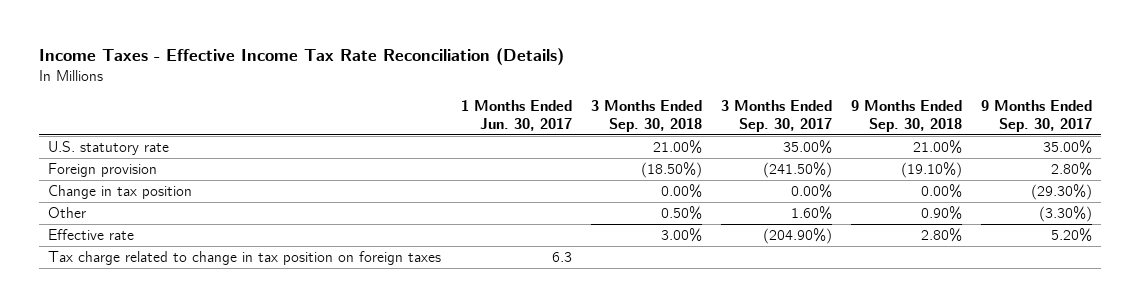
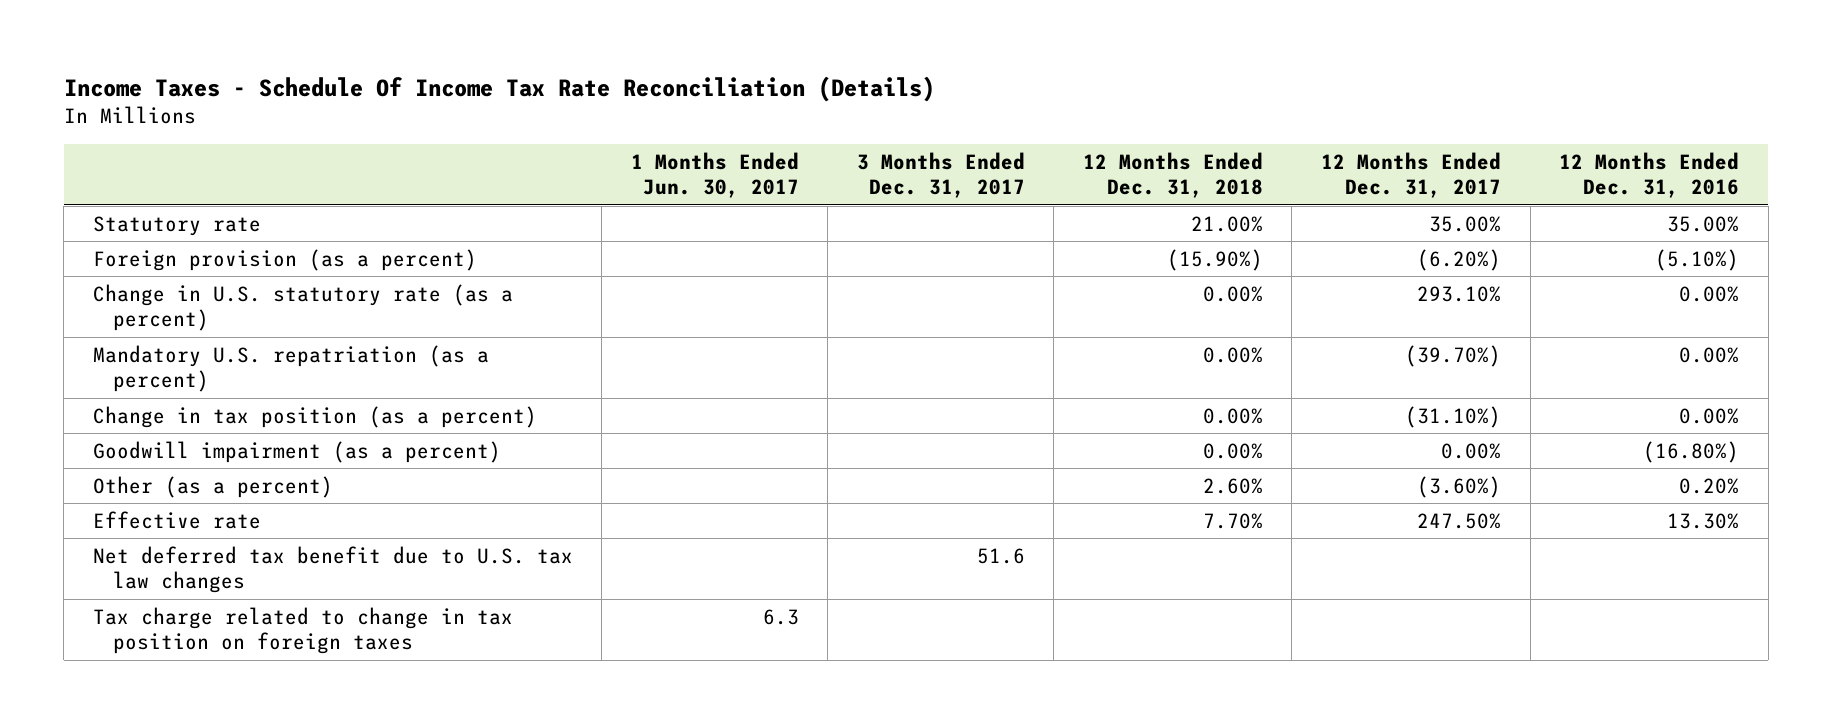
[38,48,564,66] Income Taxes - Effective Income Tax Rate Reconciliation (Details) -> [63,75,935,102] Income Taxes - Schedule Of Income Tax Rate Reconciliation (Details)
[590,100,702,132] 3 Months Ended Sep. 30, 2018 -> none
[720,100,832,132] 3 Months Ended Sep. 30, 2017 -> none
[850,100,962,132] 9 Months Ended Sep. 30, 2018 -> none
[980,100,1092,132] 9 Months Ended Sep. 30, 2017 -> none
none -> [856,151,1025,199] 3 Months Ended Dec. 31, 2017
none -> [1082,151,1263,199] 12 Months Ended Dec. 31, 2018
none -> [1320,151,1501,199] 12 Months Ended Dec. 31, 2017
none -> [1559,151,1740,199] 12 Months Ended Dec. 31, 2016
[48,141,170,156] U.S. statutory rate -> [92,215,261,236] Statutory rate
[48,163,158,178] Foreign provision -> [92,248,477,271] Foreign provision (as a percent)
none -> [92,283,513,332] Change in U.S. statutory rate (as a percent)
none -> [92,344,489,393] Mandatory U.S. repatriation (as a percent)
[48,185,193,200] Change in tax position -> [92,405,537,428] Change in tax position (as a percent)
none -> [92,440,501,463] Goodwill impairment (as a percent)
[48,207,87,219] Other -> [92,475,333,498] Other (as a percent)
none -> [92,545,573,594] Net deferred tax benefit due to U.S. tax law changes

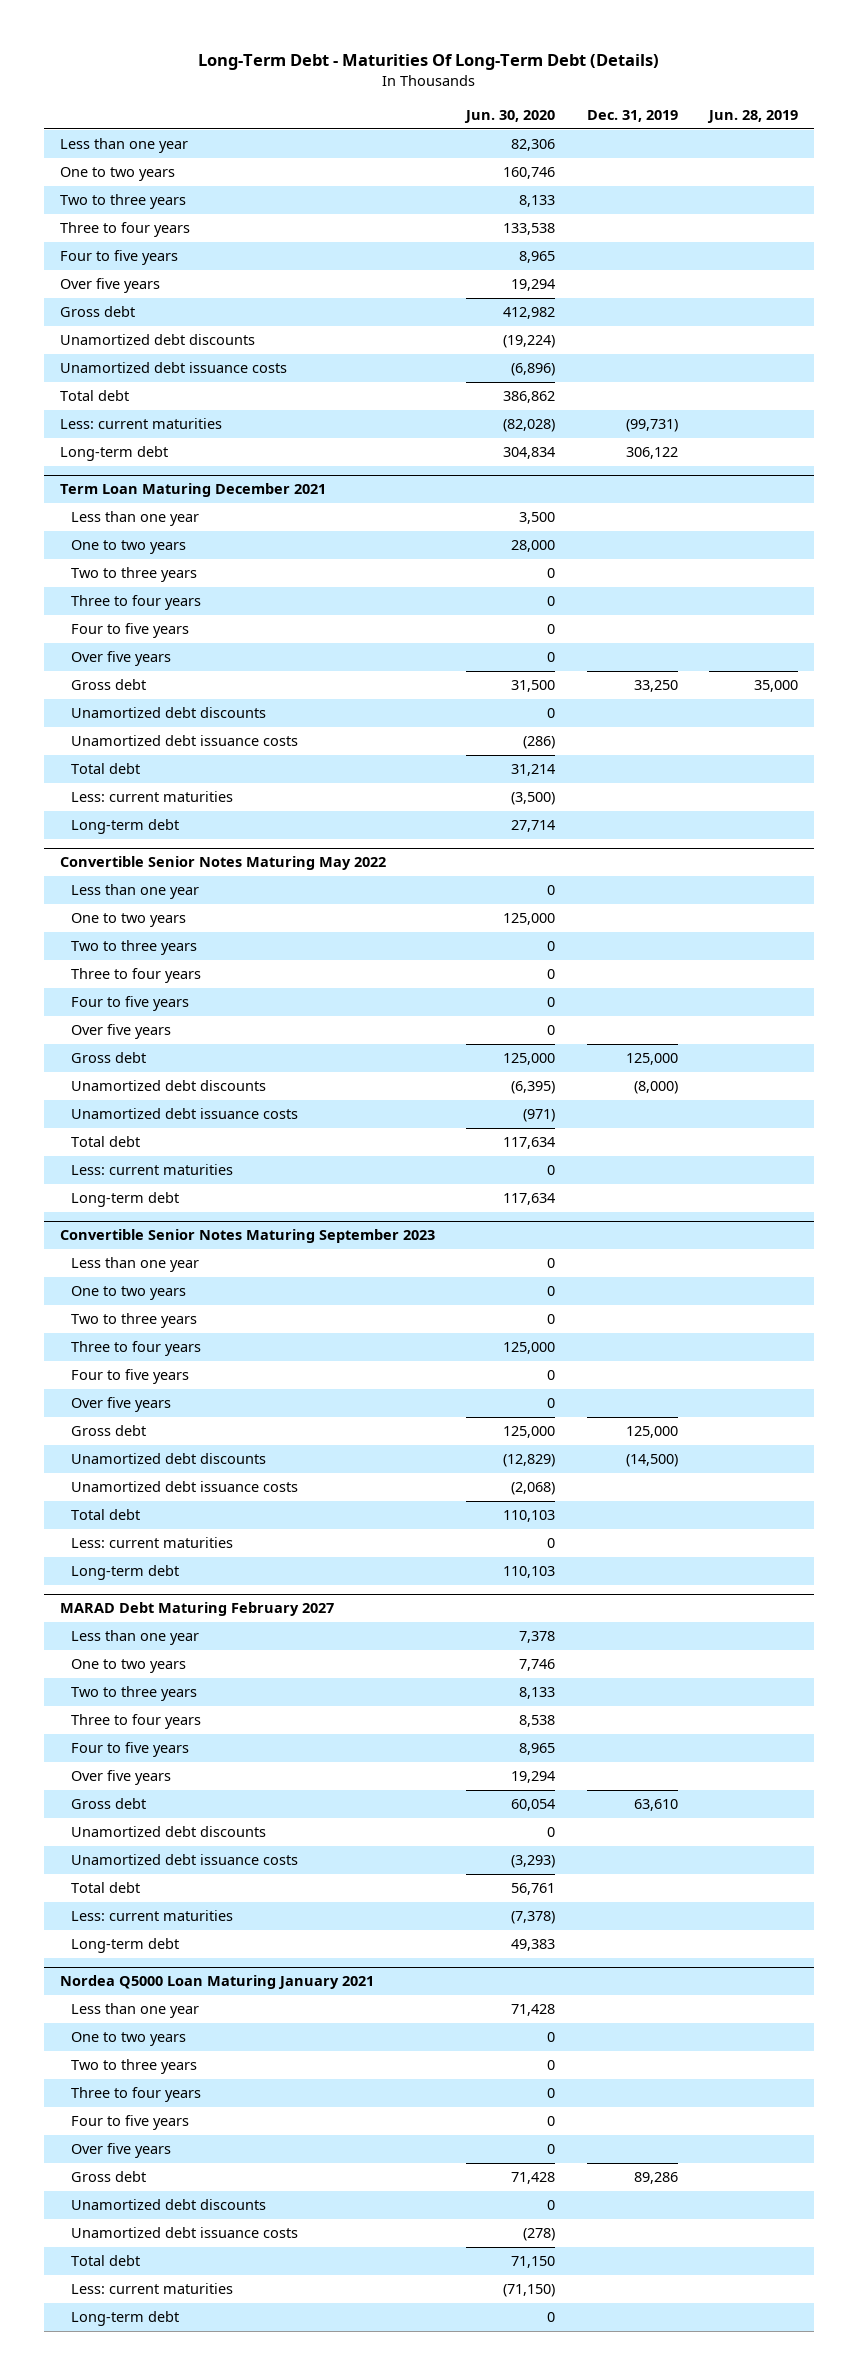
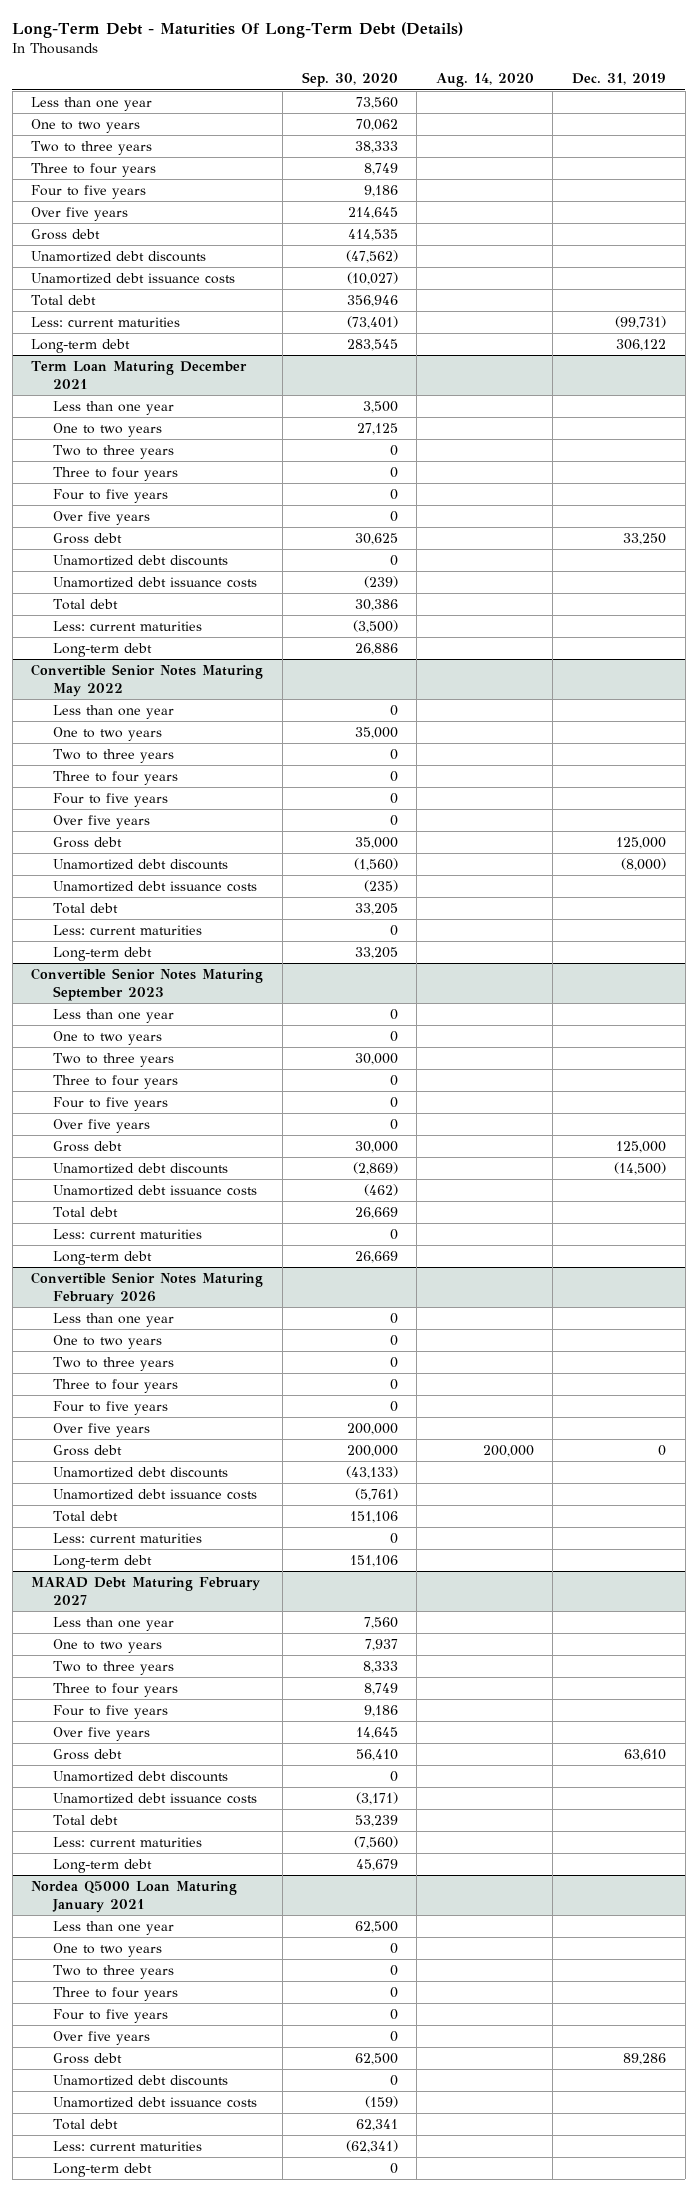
[464,109,556,123] Jun. 30, 2020 -> none
[706,109,798,123] Jun. 28, 2019 -> none
none -> [301,72,398,88] Sep. 30, 2020
none -> [435,73,534,88] Aug. 14, 2020
none -> [31,1272,264,1305] Convertible Senior Notes Maturing February 2026
none -> [52,1313,174,1328] Less than one year
none -> [52,1335,162,1350] One to two years
none -> [52,1357,174,1372] Two to three years
none -> [52,1379,178,1394] Three to four years
none -> [52,1401,168,1416] Four to five years
none -> [52,1423,150,1438] Over five years
none -> [52,1445,122,1457] Gross debt
none -> [52,1467,228,1479] Unamortized debt discounts
none -> [52,1489,257,1501] Unamortized debt issuance costs
none -> [52,1511,118,1523] Total debt
none -> [52,1533,202,1544] Less: current maturities
none -> [52,1555,152,1570] Long-term debt

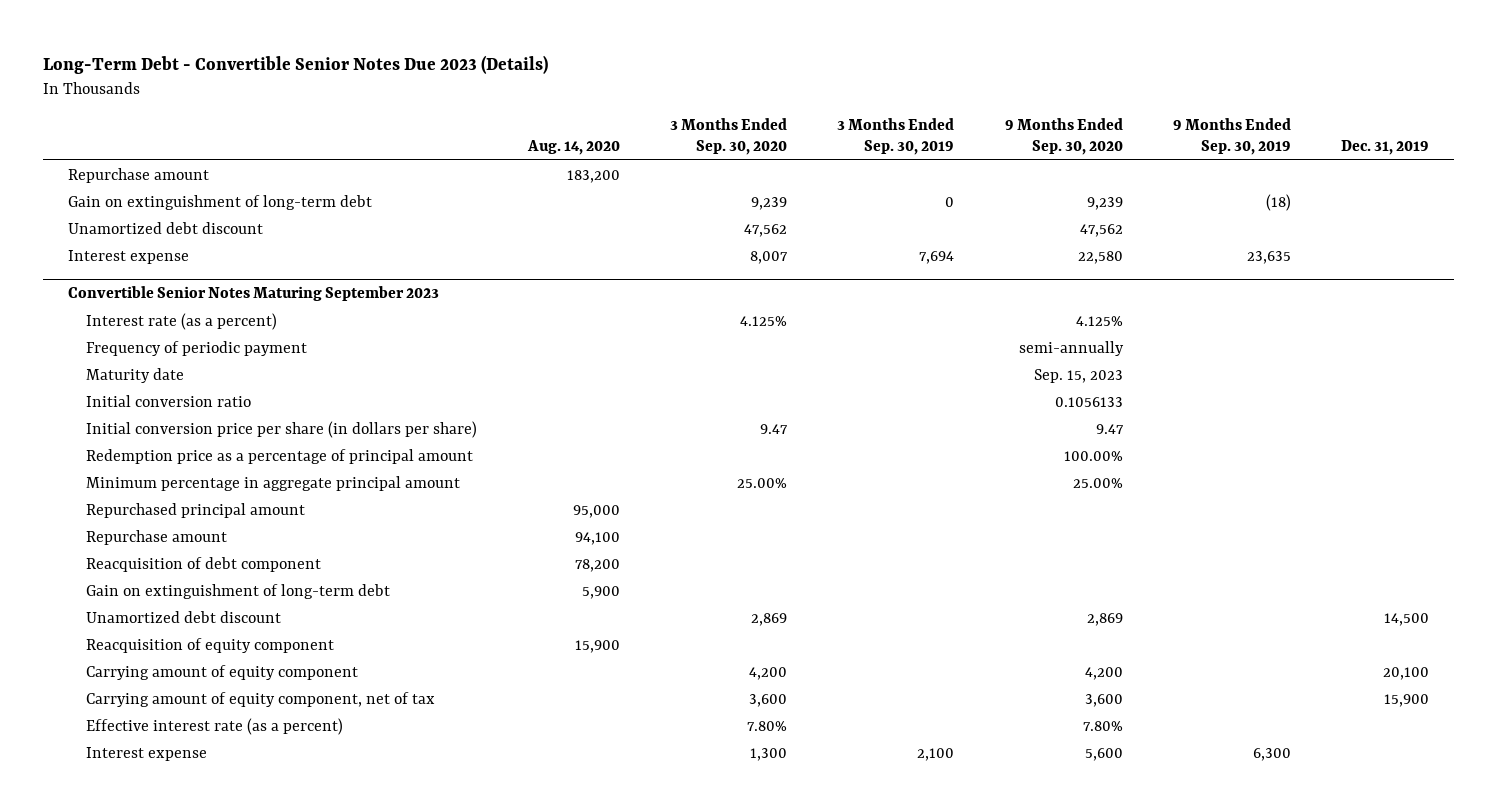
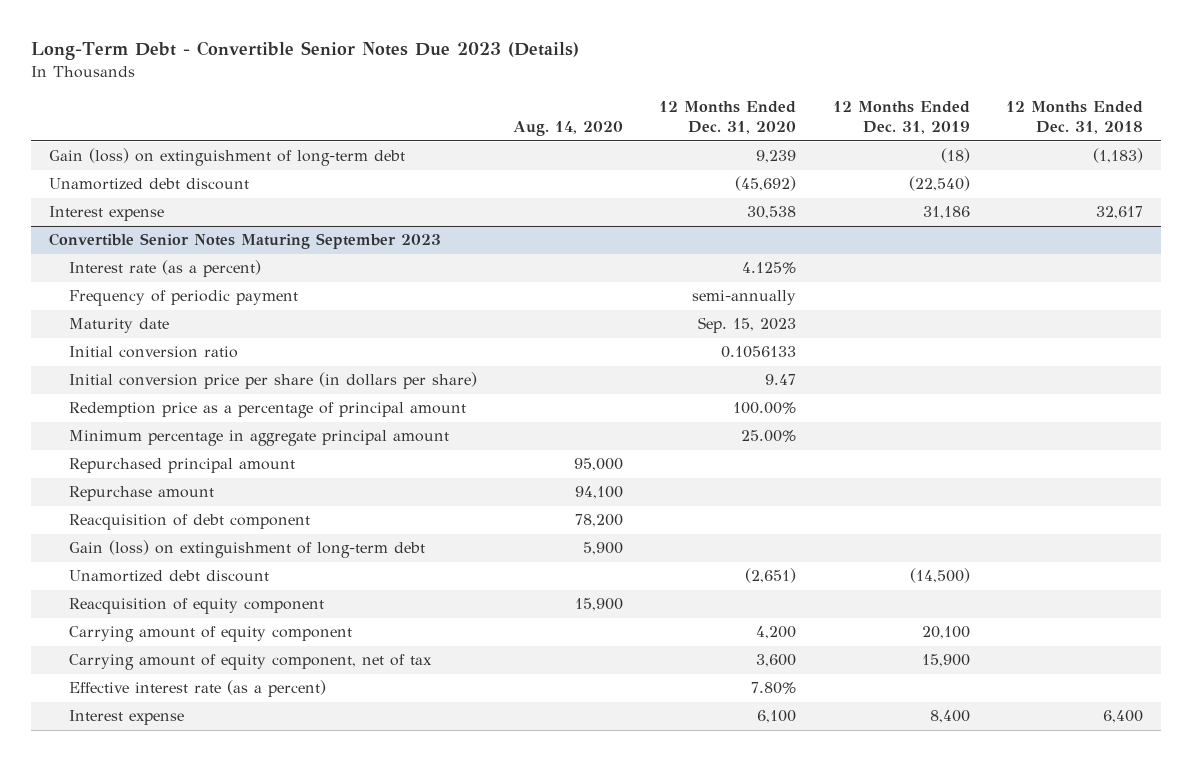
[669,117,787,156] 3 Months Ended Sep. 30, 2020 -> none
[837,117,955,156] 3 Months Ended Sep. 30, 2019 -> none
[1004,117,1123,156] 9 Months Ended Sep. 30, 2020 -> none
[1172,117,1291,156] 9 Months Ended Sep. 30, 2019 -> none
[1341,140,1430,156] Dec. 31, 2019 -> none
none -> [659,100,797,135] 12 Months Ended Dec. 31, 2020
none -> [832,100,970,135] 12 Months Ended Dec. 31, 2019
none -> [1005,100,1143,135] 12 Months Ended Dec. 31, 2018
[68,167,210,183] Repurchase amount -> none
[68,194,373,210] Gain on extinguishment of long-term debt -> [49,148,406,167] Gain (loss) on extinguishment of long-term debt
[86,583,391,599] Gain on extinguishment of long-term debt -> [68,540,425,559] Gain (loss) on extinguishment of long-term debt

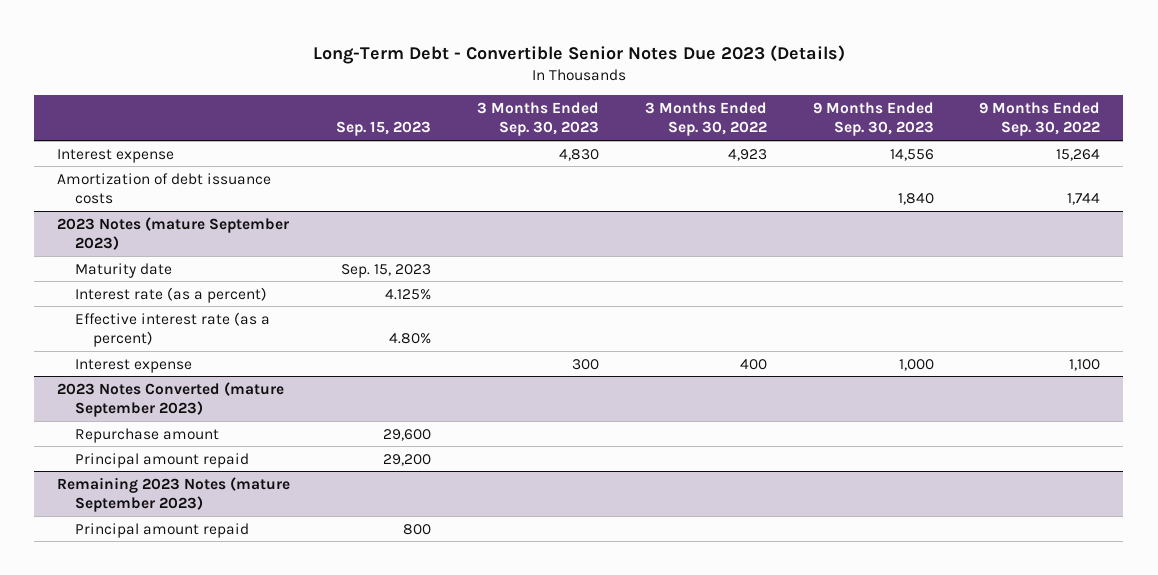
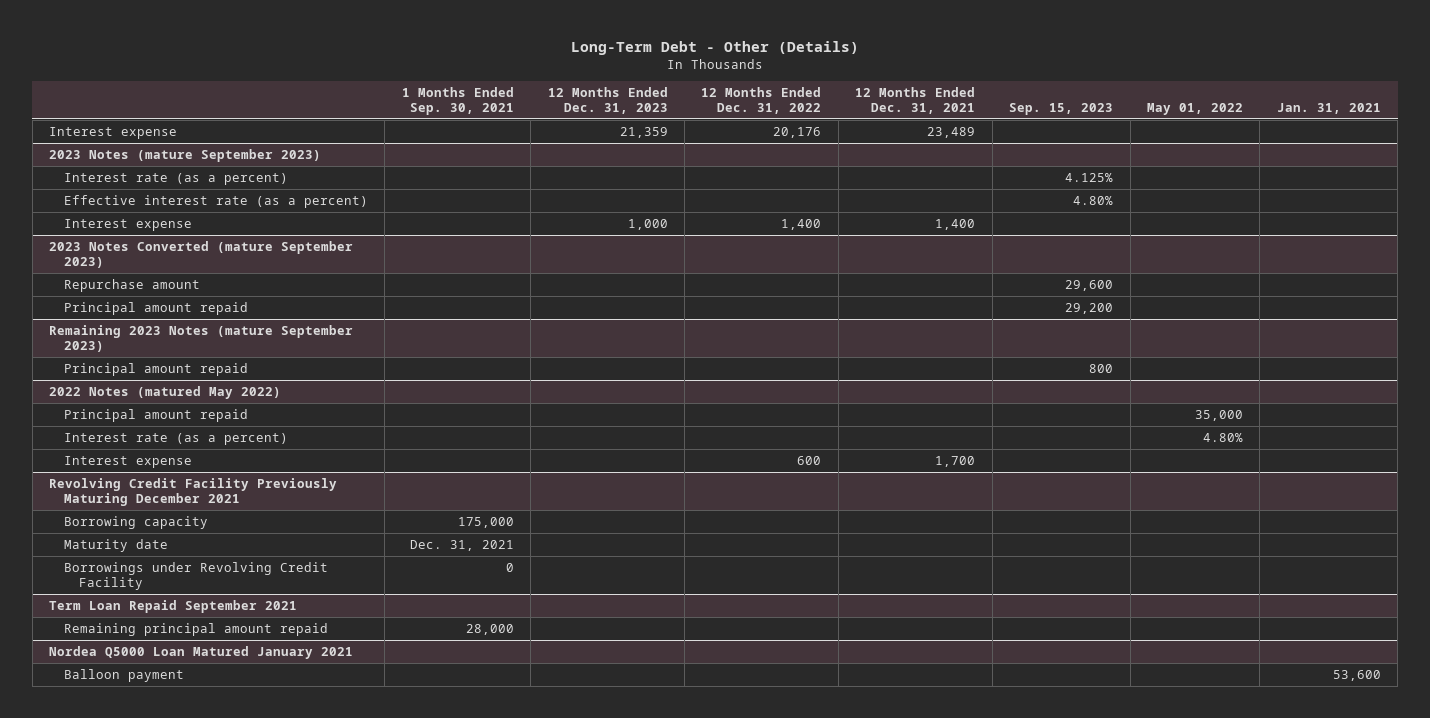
[312,44,845,64] Long-Term Debt - Convertible Senior Notes Due 2023 (Details) -> [570,40,859,55] Long-Term Debt - Other (Details)
[476,101,599,137] 3 Months Ended Sep. 30, 2023 -> none
[644,101,767,137] 3 Months Ended Sep. 30, 2022 -> none
[812,101,934,137] 9 Months Ended Sep. 30, 2023 -> none
[979,101,1101,137] 9 Months Ended Sep. 30, 2022 -> none
none -> [401,87,514,115] 1 Months Ended Sep. 30, 2021
none -> [547,87,668,114] 12 Months Ended Dec. 31, 2023
none -> [701,87,822,114] 12 Months Ended Dec. 31, 2022
none -> [855,87,976,114] 12 Months Ended Dec. 31, 2021
none -> [1147,102,1244,115] May 01, 2022
none -> [1276,102,1381,114] Jan. 31, 2021
[57,172,272,205] Amortization of debt issuance costs -> none
[75,262,173,278] Maturity date -> none
none -> [49,386,282,400] 2022 Notes (matured May 2022)
none -> [63,409,248,423] Principal amount repaid
none -> [63,433,288,446] Interest rate (as a percent)
none -> [63,456,192,469] Interest expense
none -> [49,478,338,506] Revolving Credit Facility Previously Maturing December 2021
none -> [63,516,208,530] Borrowing capacity
none -> [63,539,168,553] Maturity date
none -> [63,562,328,590] Borrowings under Revolving Credit Facility
none -> [49,600,298,614] Term Loan Repaid September 2021
none -> [63,623,328,637] Remaining principal amount repaid
none -> [49,646,354,660] Nordea Q5000 Loan Matured January 2021
none -> [63,669,184,683] Balloon payment

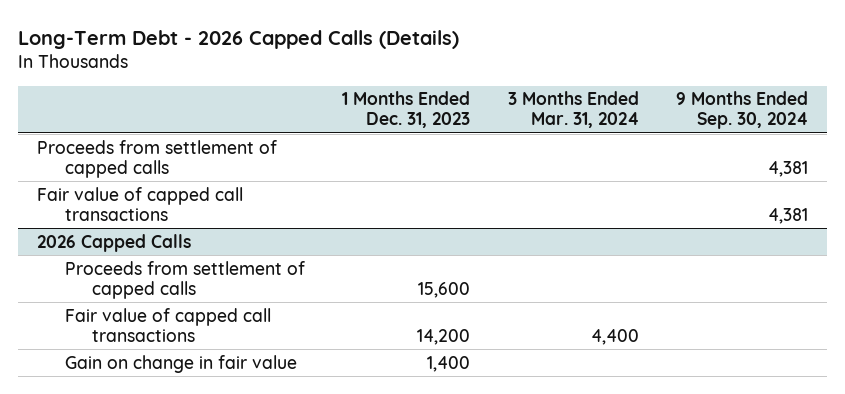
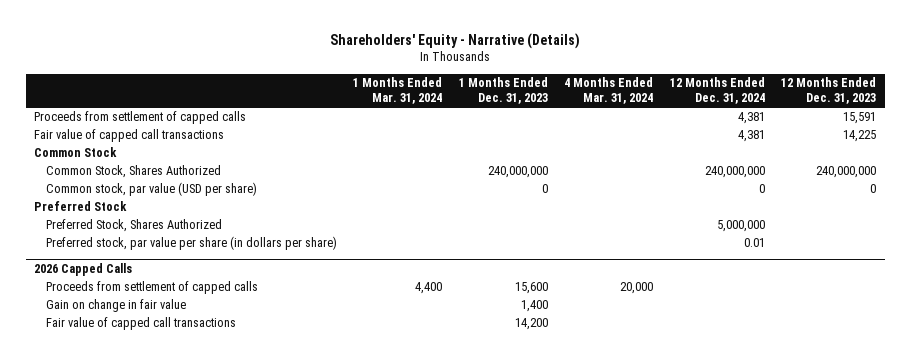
[18,30,460,50] Long-Term Debt - 2026 Capped Calls (Details) -> [330,32,581,49] Shareholders' Equity - Narrative (Details)
[507,91,639,129] 3 Months Ended Mar. 31, 2024 -> none
[676,91,809,130] 9 Months Ended Sep. 30, 2024 -> none
none -> [353,77,443,105] 1 Months Ended Mar. 31, 2024
none -> [564,77,654,105] 4 Months Ended Mar. 31, 2024
none -> [669,77,765,105] 12 Months Ended Dec. 31, 2024
none -> [781,77,877,105] 12 Months Ended Dec. 31, 2023
none -> [34,147,118,158] Common Stock
none -> [45,165,221,179] Common Stock, Shares Authorized
none -> [45,182,257,197] Common stock, par value (USD per share)
none -> [34,201,128,212] Preferred Stock
none -> [45,219,222,233] Preferred Stock, Shares Authorized
none -> [45,236,337,251] Preferred stock, par value per share (in dollars per share)
[64,307,271,342] Fair value of capped call transactions -> [45,317,236,331] Fair value of capped call transactions

